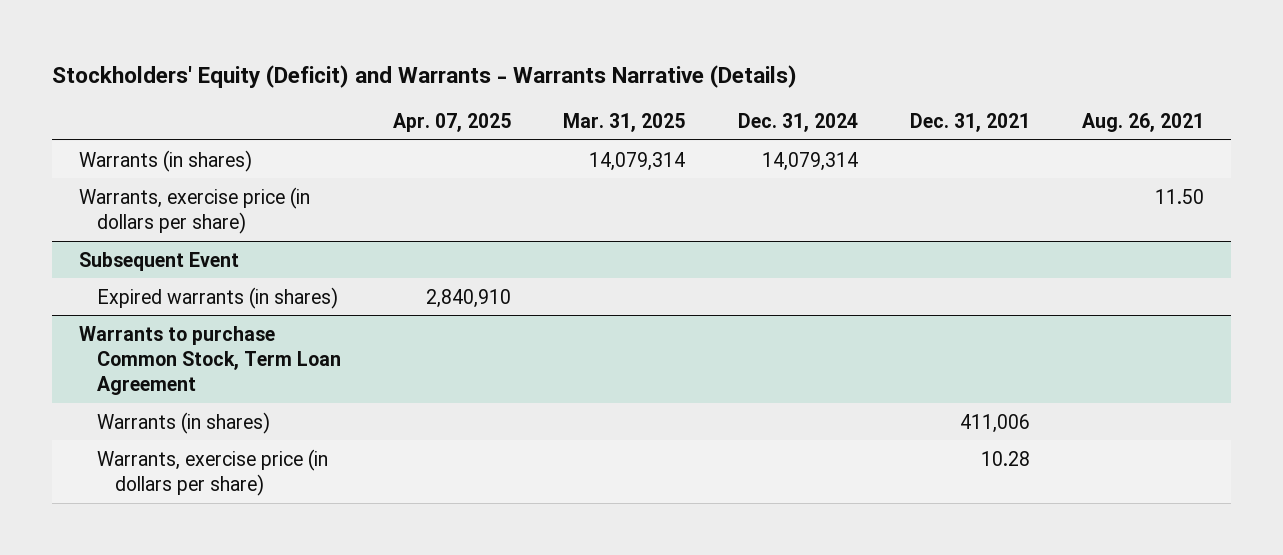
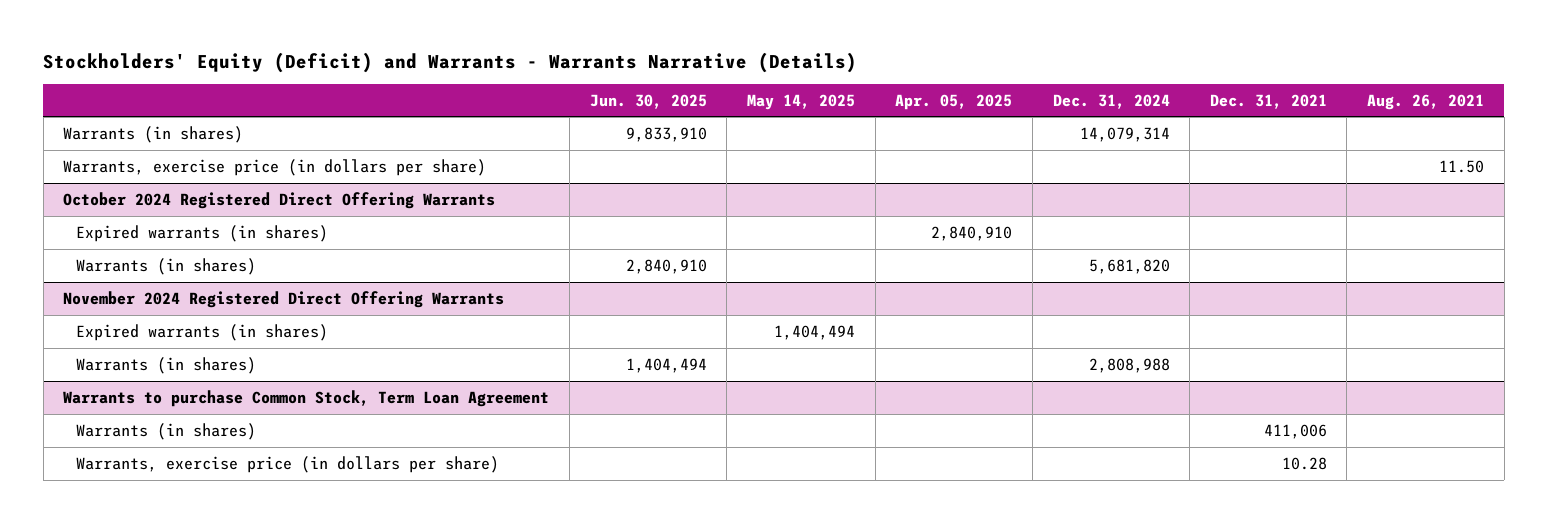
[392,112,511,132] Apr. 07, 2025 -> none
[563,112,686,132] Mar. 31, 2025 -> none
none -> [589,93,707,109] Jun. 30, 2025
none -> [746,93,855,110] May 14, 2025
none -> [895,93,1013,110] Apr. 05, 2025
[78,251,239,271] Subsequent Event -> none
[96,286,338,309] Expired warrants (in shares) -> none
none -> [63,191,496,209] October 2024 Registered Direct Offering Warrants
none -> [76,224,329,242] Expired warrants (in shares)
none -> [76,257,257,275] Warrants (in shares)
none -> [63,290,505,308] November 2024 Registered Direct Offering Warrants
none -> [76,323,329,341] Expired warrants (in shares)
none -> [76,356,257,374] Warrants (in shares)

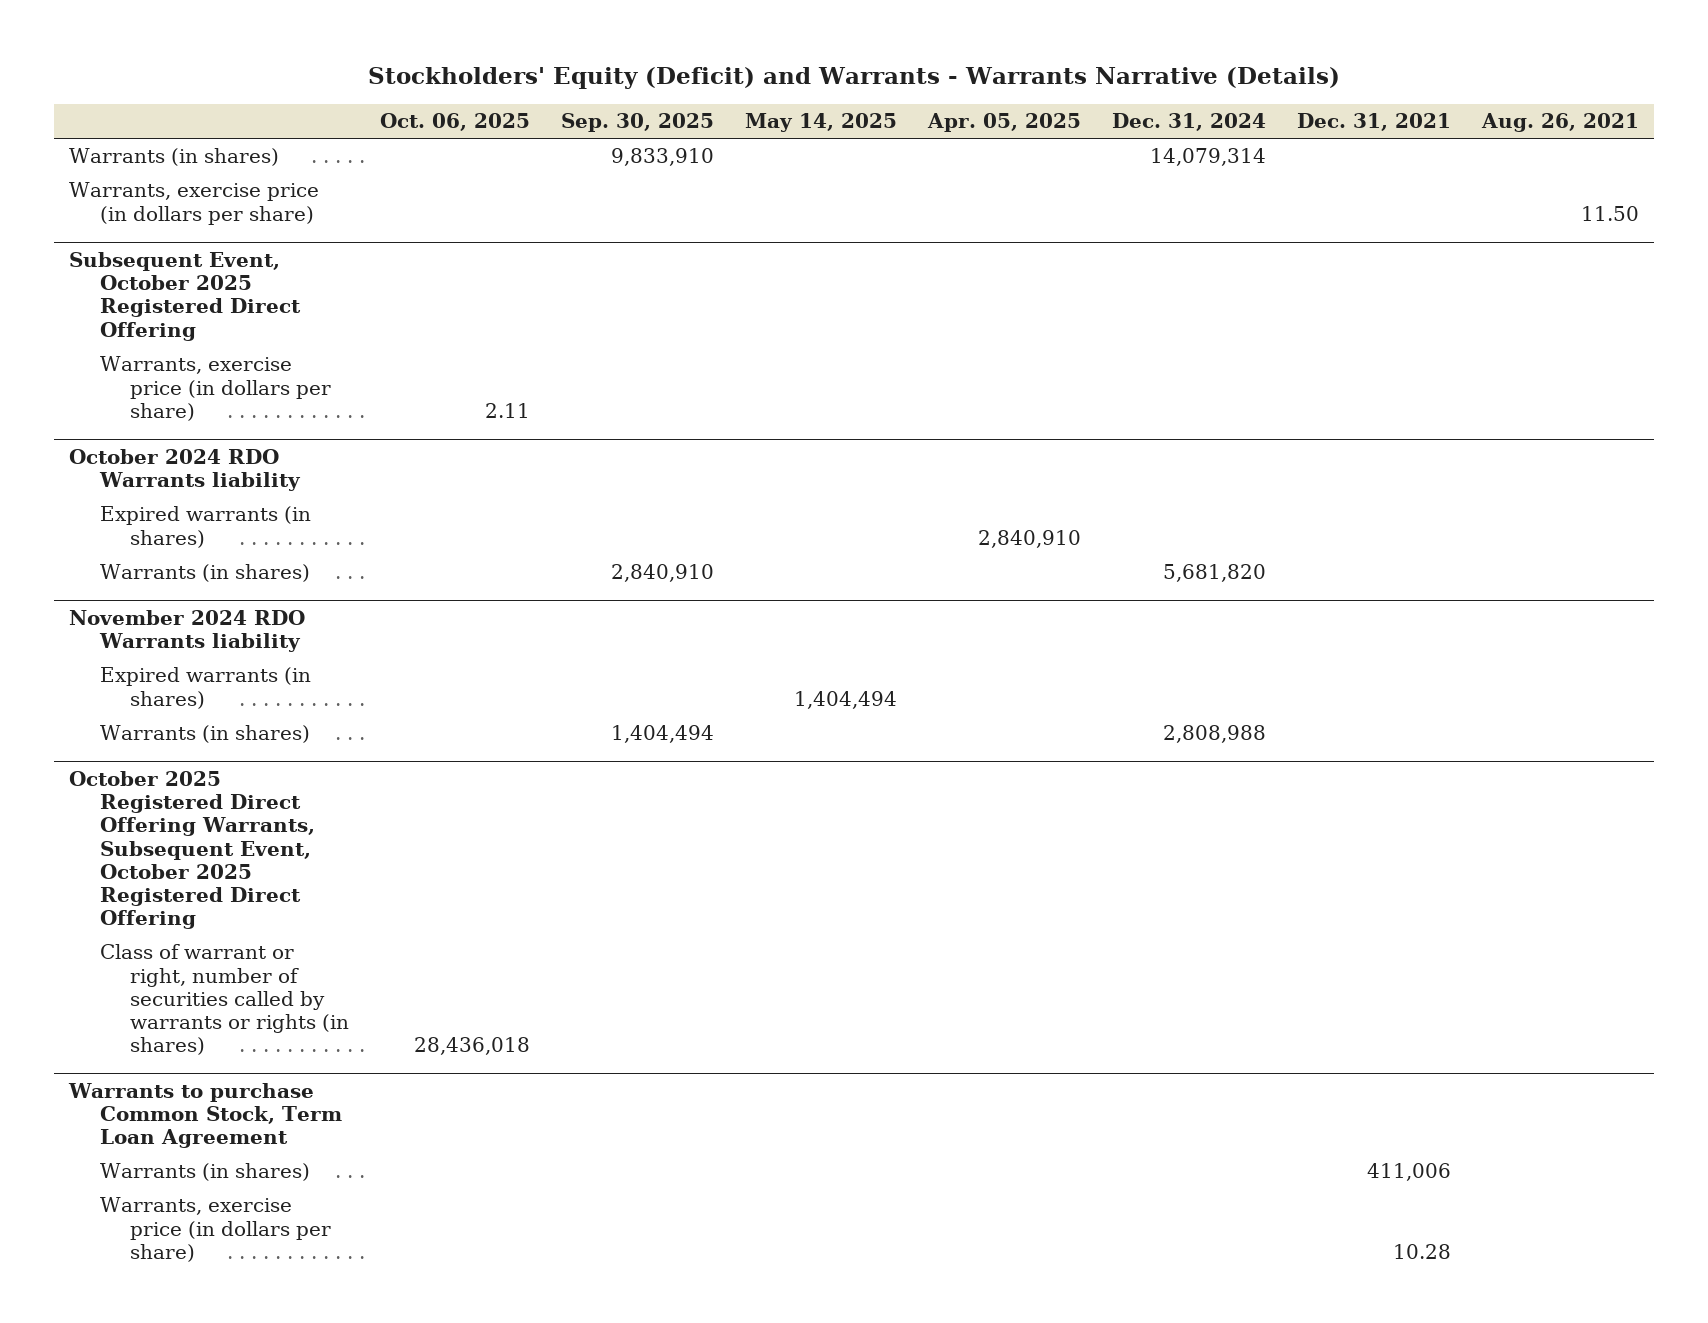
[589,93,707,109] Jun. 30, 2025 -> none
none -> [380,113,531,132] Oct. 06, 2025
none -> [561,113,715,133] Sep. 30, 2025
none -> [69,251,301,341] Subsequent Event, October 2025 Registered Direct Offering
none -> [99,356,332,421] Warrants, exercise price (in dollars per share)
[63,191,496,209] October 2024 Registered Direct Offering Warrants -> [69,448,301,492] October 2024 RDO Warrants liability
[63,290,505,308] November 2024 Registered Direct Offering Warrants -> [69,609,306,653] November 2024 RDO Warrants liability
none -> [69,770,315,930] October 2025 Registered Direct Offering Warrants, Subsequent Event, October 2025 Registered Direct Offering
none -> [99,944,350,1056] Class of warrant or right, number of securities called by warrants or rights (in shares)

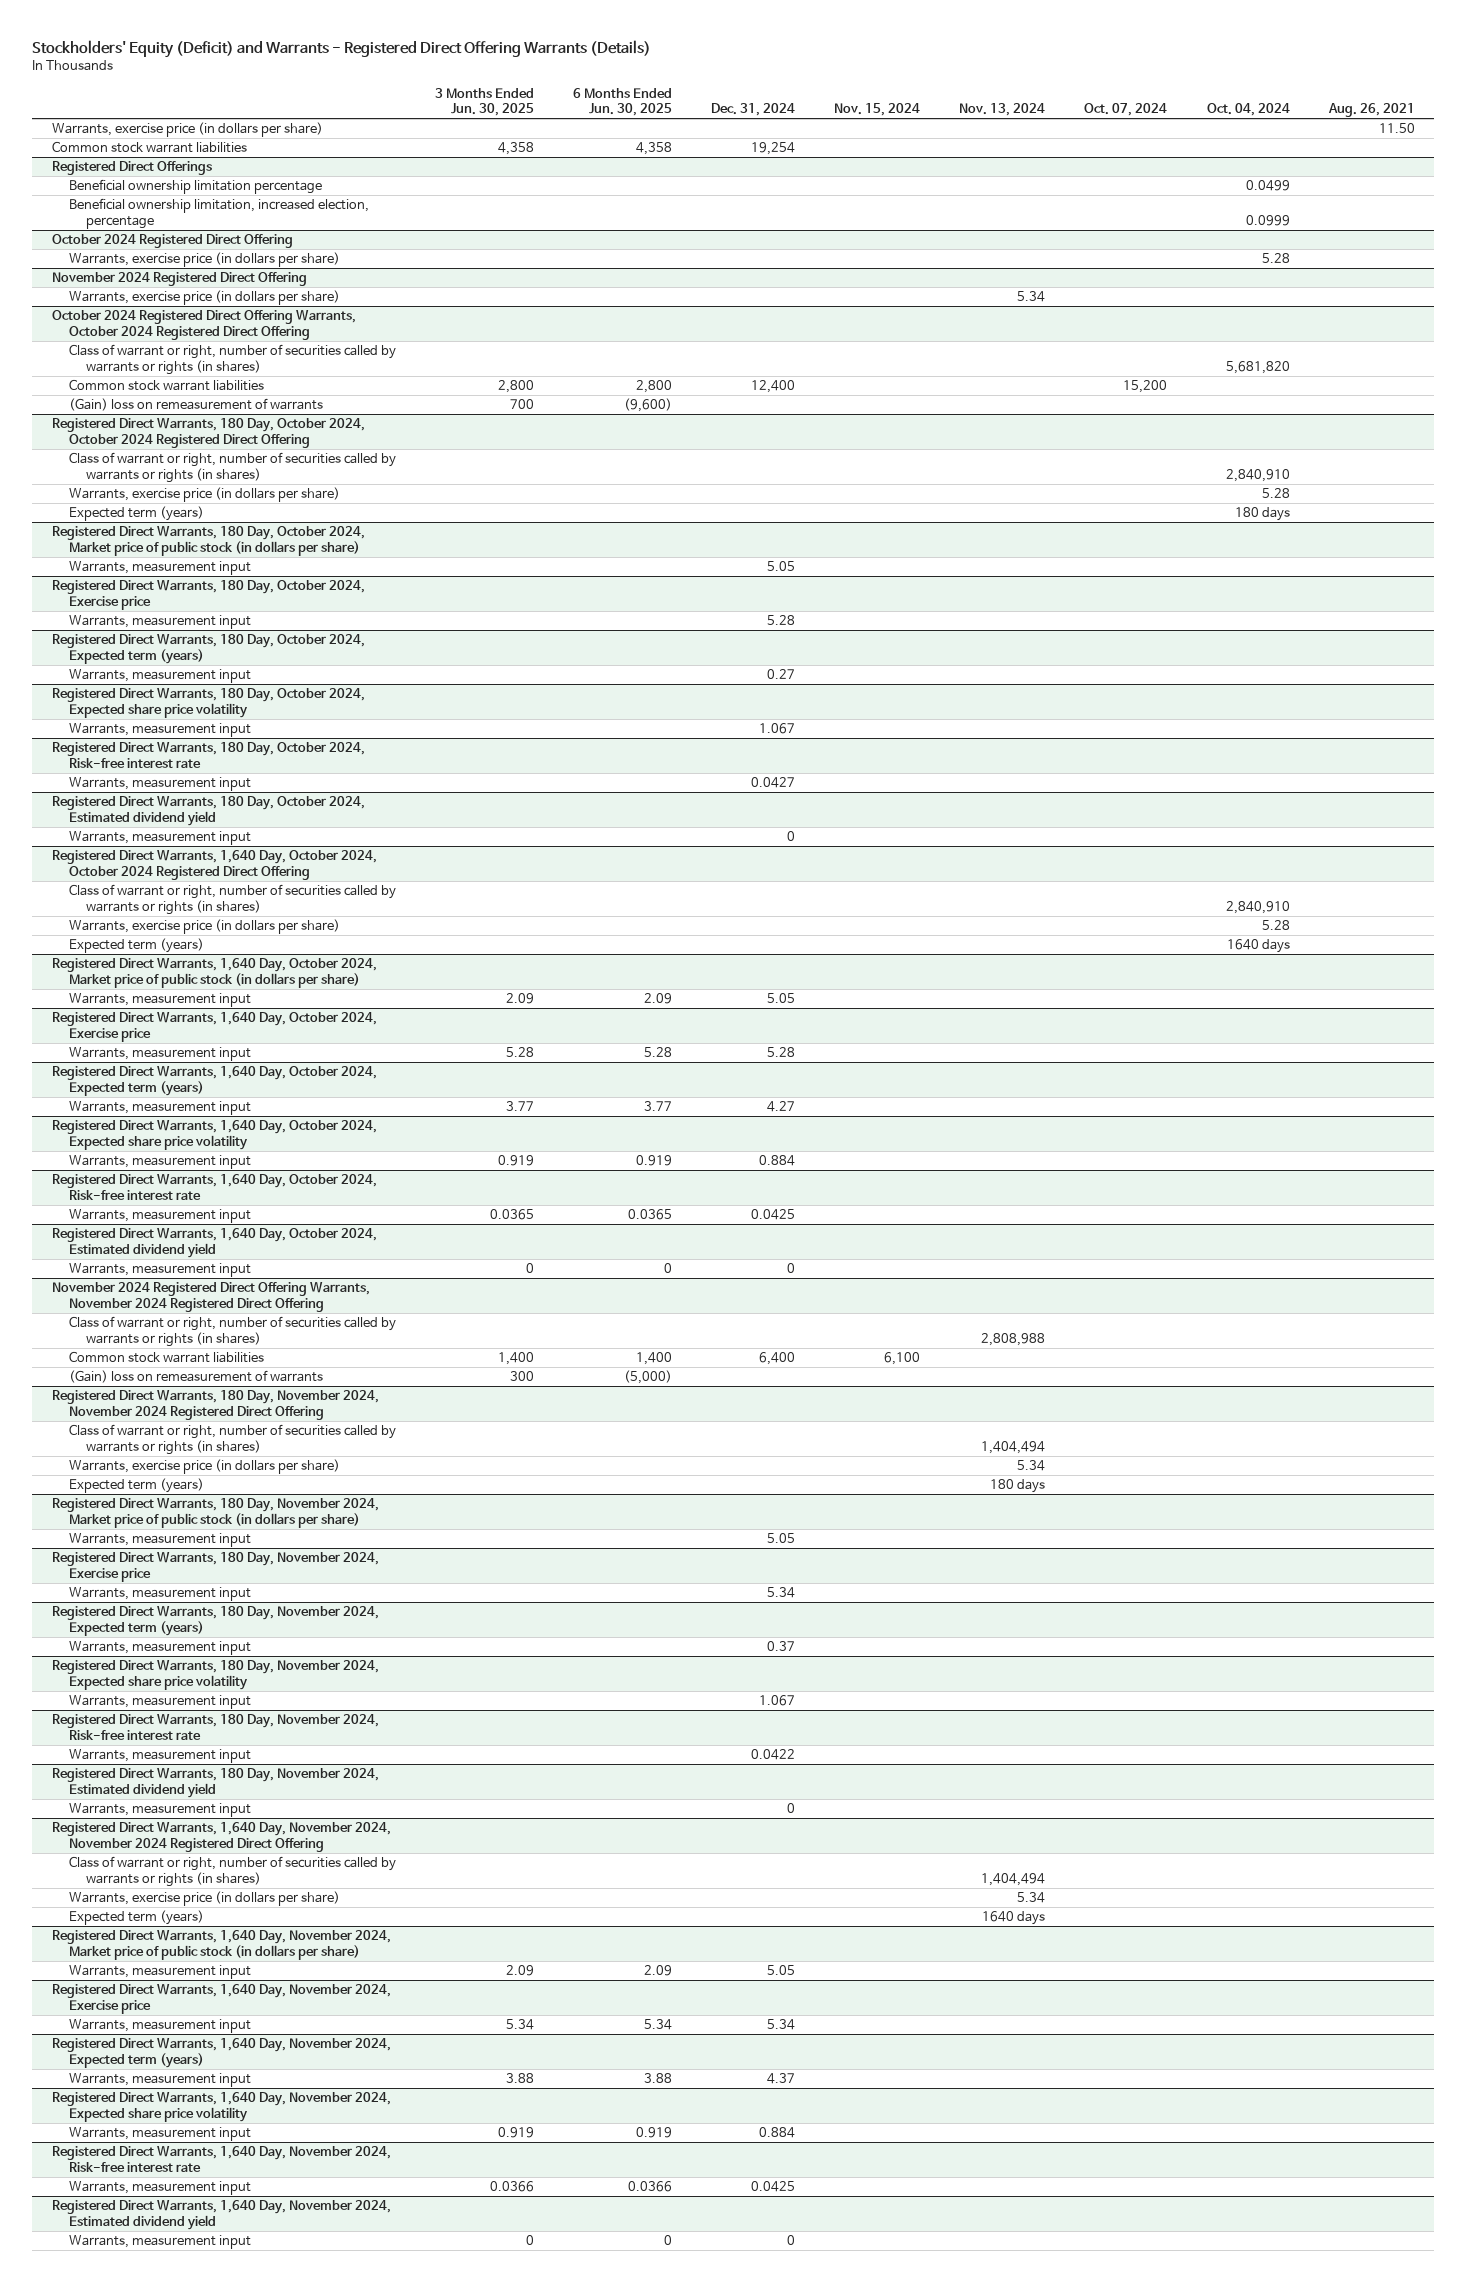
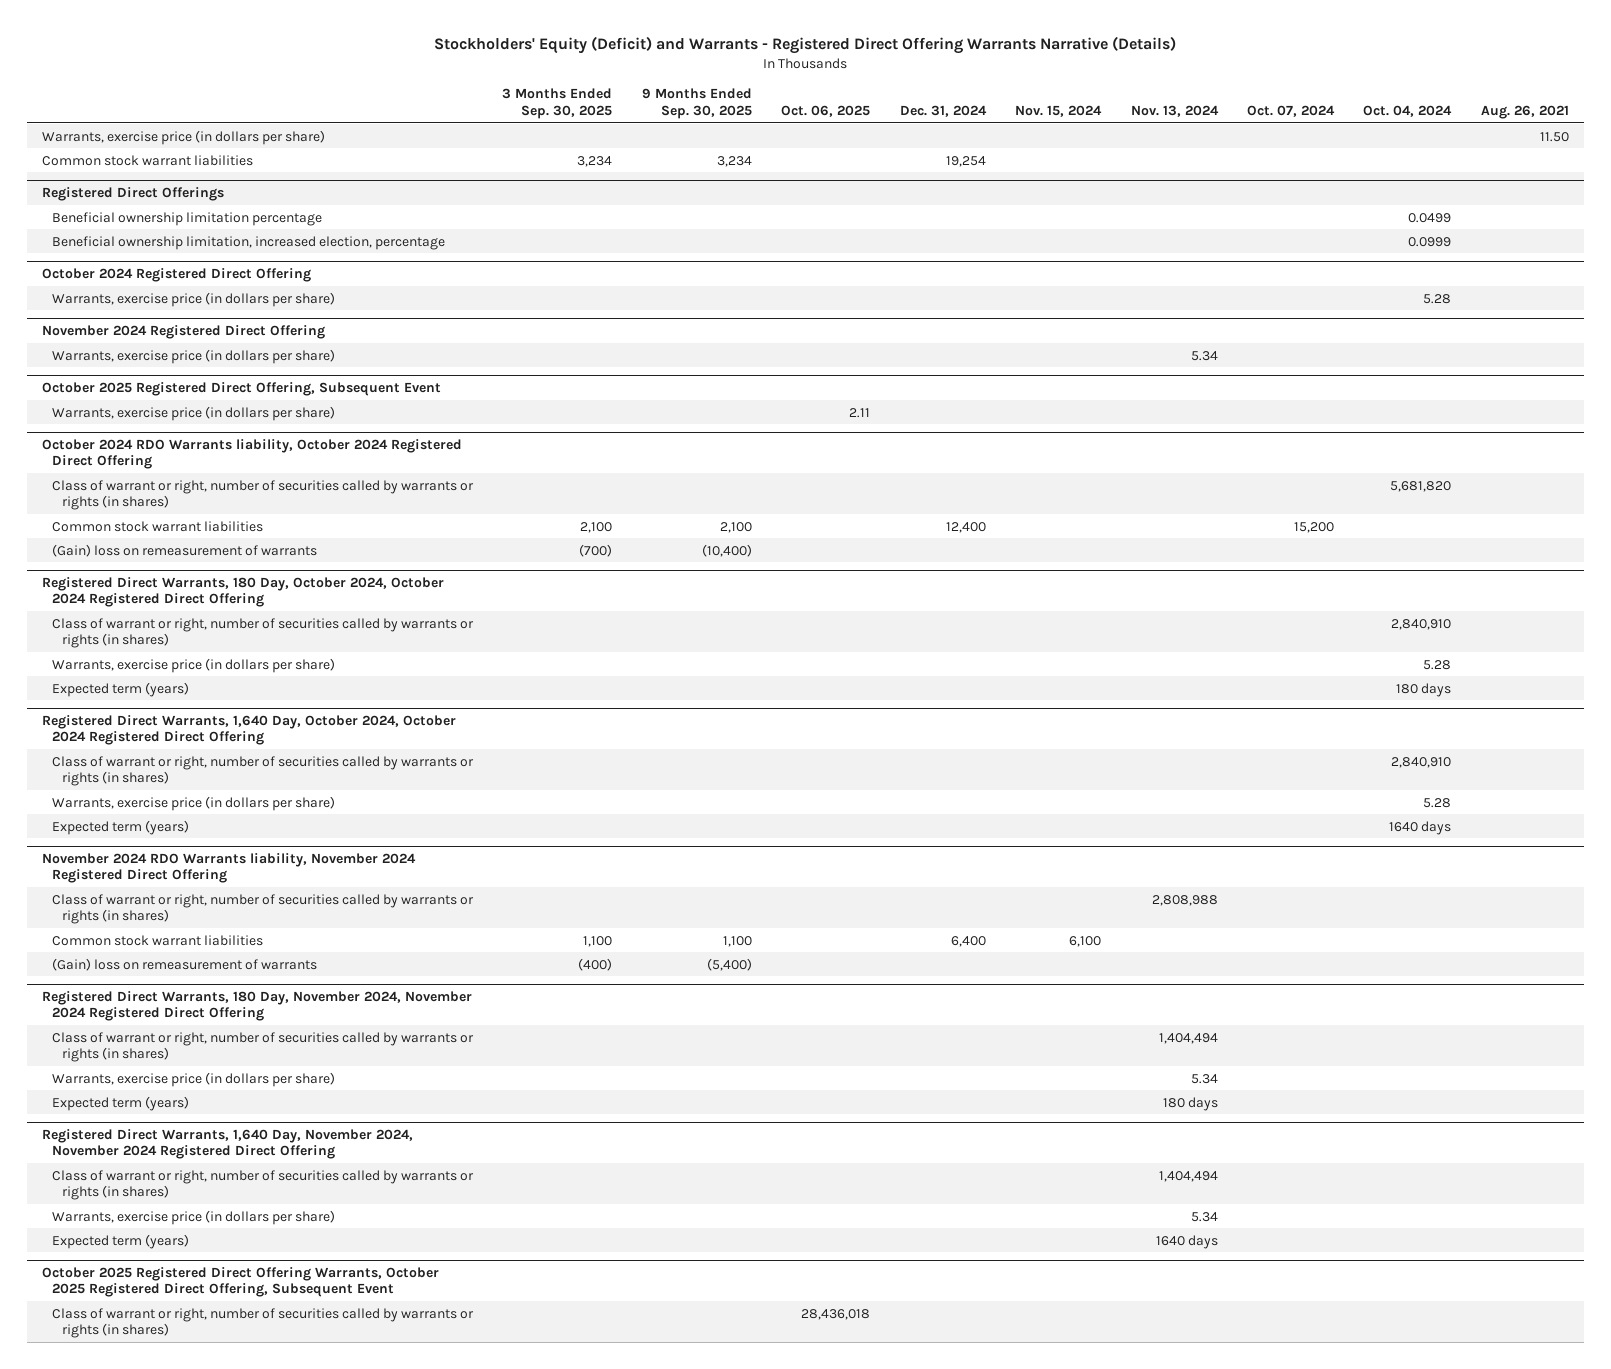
[32,39,652,58] Stockholders' Equity (Deficit) and Warrants - Registered Direct Offering Warrants (Details) -> [434,35,1177,54] Stockholders' Equity (Deficit) and Warrants - Registered Direct Offering Warrants Narrative (Details)
[434,87,534,117] 3 Months Ended Jun. 30, 2025 -> none
[572,87,672,117] 6 Months Ended Jun. 30, 2025 -> none
none -> [502,88,613,119] 3 Months Ended Sep. 30, 2025
none -> [641,88,752,119] 9 Months Ended Sep. 30, 2025
none -> [781,104,871,117] Oct. 06, 2025
none -> [41,381,441,396] October 2025 Registered Direct Offering, Subsequent Event
none -> [51,405,335,421] Warrants, exercise price (in dollars per share)
[51,310,356,340] October 2024 Registered Direct Offering Warrants, October 2024 Registered Direct Offering -> [41,438,462,470] October 2024 RDO Warrants liability, October 2024 Registered Direct Offering
[51,526,365,556] Registered Direct Warrants, 180 Day, October 2024, Market price of public stock (in dollars per share) -> none
[68,561,251,576] Warrants, measurement input -> none
[51,580,365,610] Registered Direct Warrants, 180 Day, October 2024, Exercise price -> none
[68,615,251,630] Warrants, measurement input -> none
[51,634,365,664] Registered Direct Warrants, 180 Day, October 2024, Expected term (years) -> none
[68,669,251,684] Warrants, measurement input -> none
[51,688,365,718] Registered Direct Warrants, 180 Day, October 2024, Expected share price volatility -> none
[68,723,251,738] Warrants, measurement input -> none
[51,742,365,768] Registered Direct Warrants, 180 Day, October 2024, Risk-free interest rate -> none
[68,777,251,792] Warrants, measurement input -> none
[51,796,365,826] Registered Direct Warrants, 180 Day, October 2024, Estimated dividend yield -> none
[68,831,251,846] Warrants, measurement input -> none
[51,958,377,988] Registered Direct Warrants, 1,640 Day, October 2024, Market price of public stock (in dollars per share) -> none
[68,993,251,1008] Warrants, measurement input -> none
[51,1012,377,1042] Registered Direct Warrants, 1,640 Day, October 2024, Exercise price -> none
[68,1047,251,1062] Warrants, measurement input -> none
[51,1066,377,1096] Registered Direct Warrants, 1,640 Day, October 2024, Expected term (years) -> none
[68,1101,251,1116] Warrants, measurement input -> none
[51,1120,377,1150] Registered Direct Warrants, 1,640 Day, October 2024, Expected share price volatility -> none
[68,1155,251,1170] Warrants, measurement input -> none
[51,1174,377,1200] Registered Direct Warrants, 1,640 Day, October 2024, Risk-free interest rate -> none
[68,1209,251,1224] Warrants, measurement input -> none
[51,1228,377,1258] Registered Direct Warrants, 1,640 Day, October 2024, Estimated dividend yield -> none
[68,1263,251,1278] Warrants, measurement input -> none
[51,1282,370,1312] November 2024 Registered Direct Offering Warrants, November 2024 Registered Direct Offering -> [41,852,416,884] November 2024 RDO Warrants liability, November 2024 Registered Direct Offering
[51,1498,379,1528] Registered Direct Warrants, 180 Day, November 2024, Market price of public stock (in dollars per share) -> none
[68,1533,251,1548] Warrants, measurement input -> none
[51,1552,379,1582] Registered Direct Warrants, 180 Day, November 2024, Exercise price -> none
[68,1587,251,1602] Warrants, measurement input -> none
[51,1606,379,1636] Registered Direct Warrants, 180 Day, November 2024, Expected term (years) -> none
[68,1641,251,1656] Warrants, measurement input -> none
[51,1660,379,1690] Registered Direct Warrants, 180 Day, November 2024, Expected share price volatility -> none
[68,1695,251,1710] Warrants, measurement input -> none
[51,1714,379,1740] Registered Direct Warrants, 180 Day, November 2024, Risk-free interest rate -> none
[68,1749,251,1764] Warrants, measurement input -> none
[51,1768,379,1798] Registered Direct Warrants, 180 Day, November 2024, Estimated dividend yield -> none
[68,1803,251,1818] Warrants, measurement input -> none
[51,1930,391,1960] Registered Direct Warrants, 1,640 Day, November 2024, Market price of public stock (in dollars per share) -> none
[68,1965,251,1980] Warrants, measurement input -> none
[51,1984,391,2014] Registered Direct Warrants, 1,640 Day, November 2024, Exercise price -> none
[68,2019,251,2034] Warrants, measurement input -> none
[51,2038,391,2068] Registered Direct Warrants, 1,640 Day, November 2024, Expected term (years) -> none
[68,2073,251,2088] Warrants, measurement input -> none
[51,2092,391,2122] Registered Direct Warrants, 1,640 Day, November 2024, Expected share price volatility -> none
[68,2127,251,2142] Warrants, measurement input -> none
[51,2146,391,2172] Registered Direct Warrants, 1,640 Day, November 2024, Risk-free interest rate -> none
[68,2181,251,2196] Warrants, measurement input -> none
[51,2200,391,2230] Registered Direct Warrants, 1,640 Day, November 2024, Estimated dividend yield -> none
[68,2235,251,2250] Warrants, measurement input -> none
none -> [41,1266,439,1298] October 2025 Registered Direct Offering Warrants, October 2025 Registered Direct Offering, Subsequent Event
none -> [51,1307,474,1339] Class of warrant or right, number of securities called by warrants or rights (in shares)

